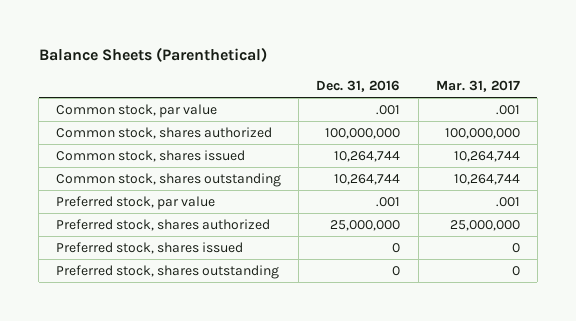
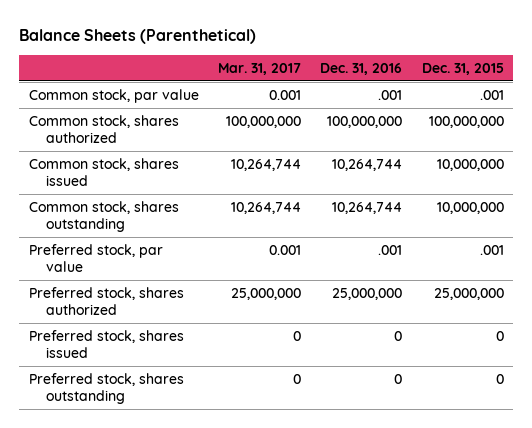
none -> [421,62,504,75] Dec. 31, 2015
[495,104,520,115] .001 -> [269,89,302,100] 0.001
[495,196,520,207] .001 -> [269,244,302,255] 0.001

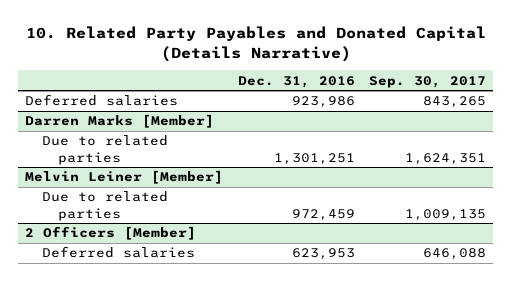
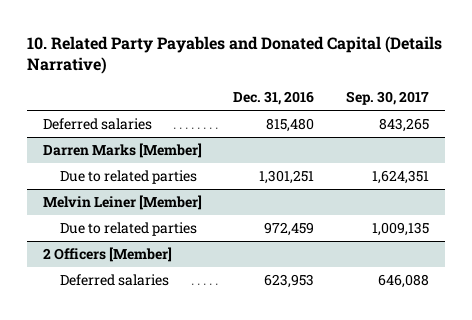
[291,96,355,109] 923,986 -> [266,118,315,133] 815,480

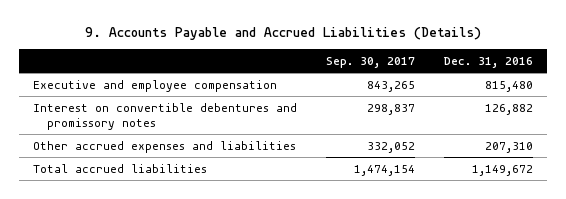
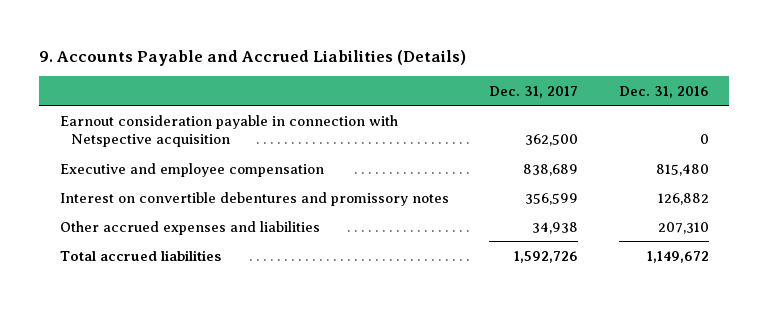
[326,56,416,68] Sep. 30, 2017 -> none
none -> [489,85,579,98] Dec. 31, 2017
none -> [59,114,398,148] Earnout consideration payable in connection with Netspective acquisition

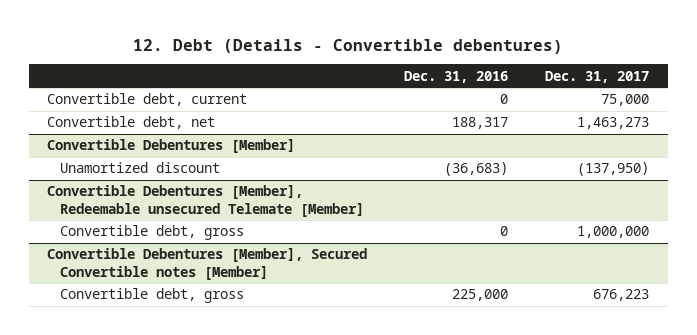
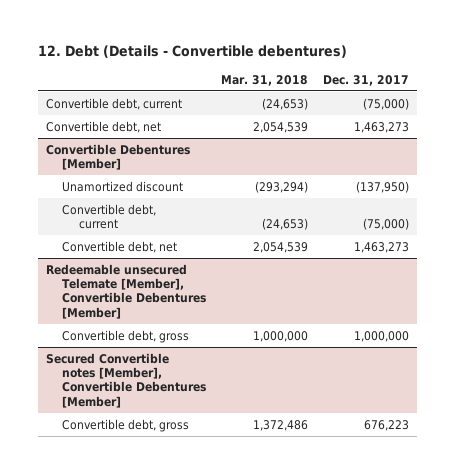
[404,70,509,83] Dec. 31, 2016 -> none
none -> [221,74,309,86] Mar. 31, 2018
[601,94,650,107] 75,000 -> [363,97,410,110] (75,000)
none -> [62,203,157,230] Convertible debt, current
none -> [62,240,178,253] Convertible debt, net
[47,185,364,217] Convertible Debentures [Member], Redeemable unsecured Telemate [Member] -> [45,263,207,319] Redeemable unsecured Telemate [Member], Convertible Debentures [Member]
[47,248,368,280] Convertible Debentures [Member], Secured Convertible notes [Member] -> [45,352,207,408] Secured Convertible notes [Member], Convertible Debentures [Member]

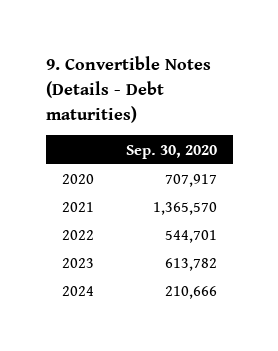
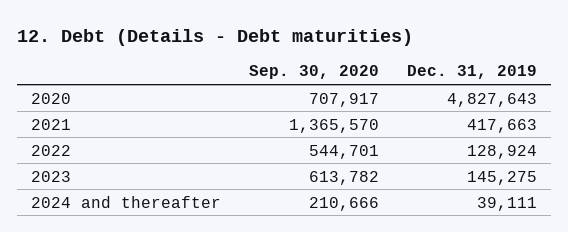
[45,56,211,123] 9. Convertible Notes (Details - Debt maturities) -> [16,28,413,46] 12. Debt (Details - Debt maturities)
none -> [406,65,537,80] Dec. 31, 2019
[61,286,94,297] 2024 -> [30,195,221,208] 2024 and thereafter

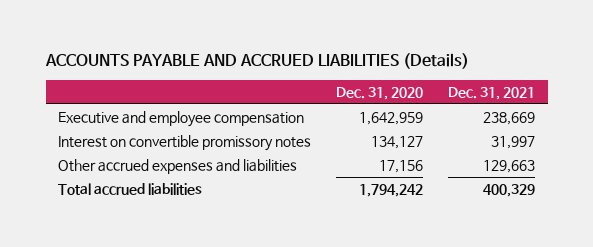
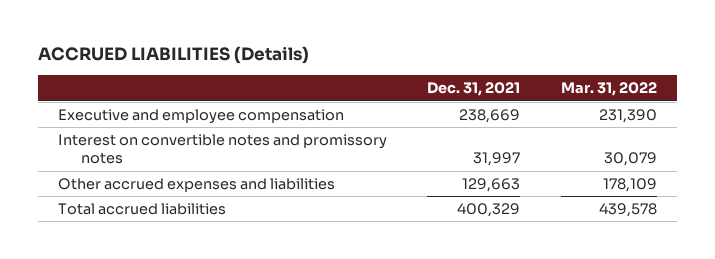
[44,53,469,70] ACCOUNTS PAYABLE AND ACCRUED LIABILITIES (Details) -> [37,46,309,65] ACCRUED LIABILITIES (Details)
[336,86,424,100] Dec. 31, 2020 -> none
none -> [560,82,657,97] Mar. 31, 2022
[58,134,312,151] Interest on convertible promissory notes -> [57,134,387,165] Interest on convertible notes and promissory notes

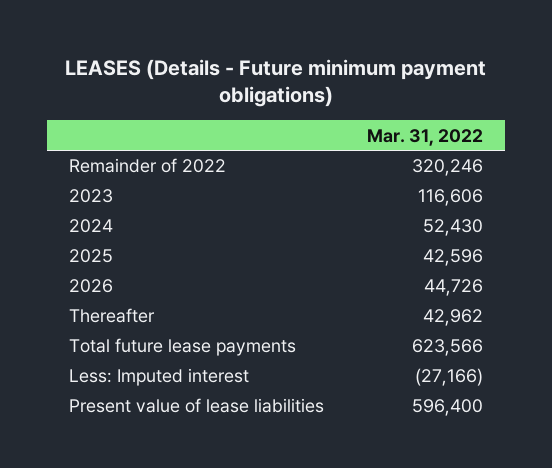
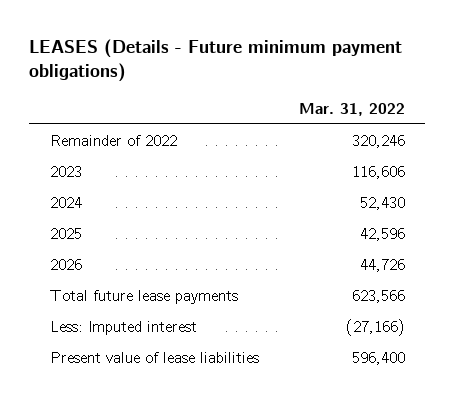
[68,308,155,324] Thereafter -> none

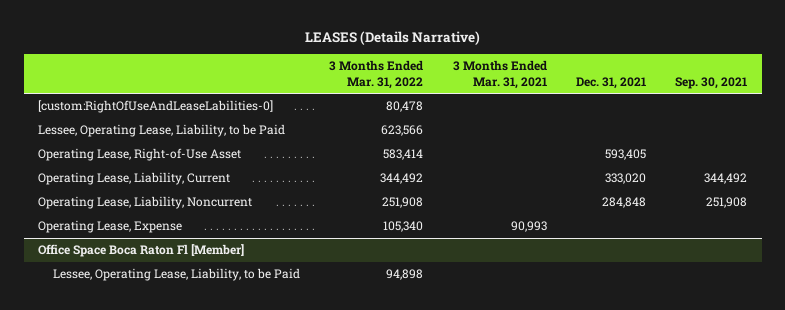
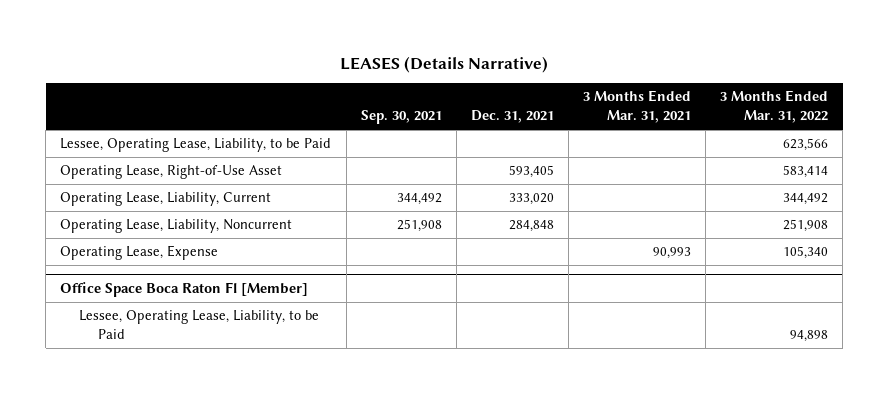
[38,100,274,114] [custom:RightOfUseAndLeaseLabilities-0] -> none

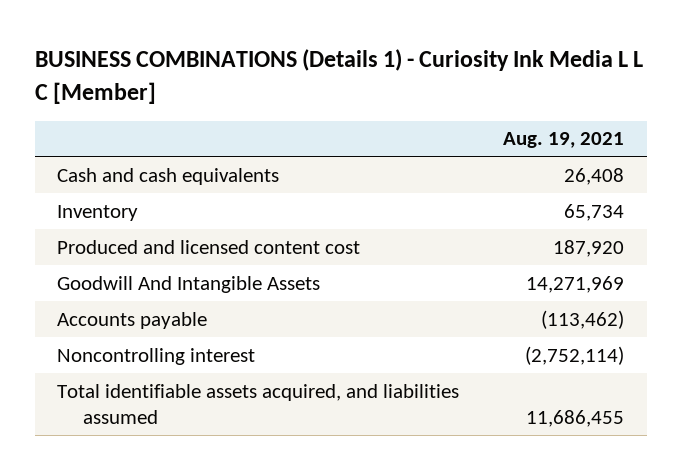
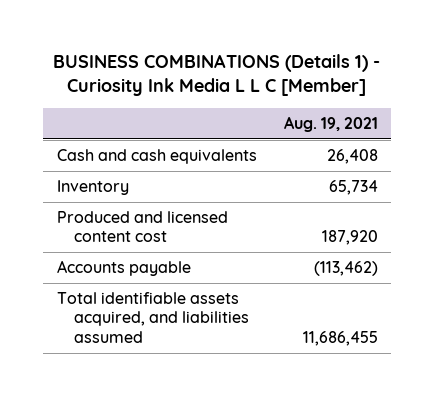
[56,275,320,293] Goodwill And Intangible Assets -> none
[56,347,255,365] Noncontrolling interest -> none

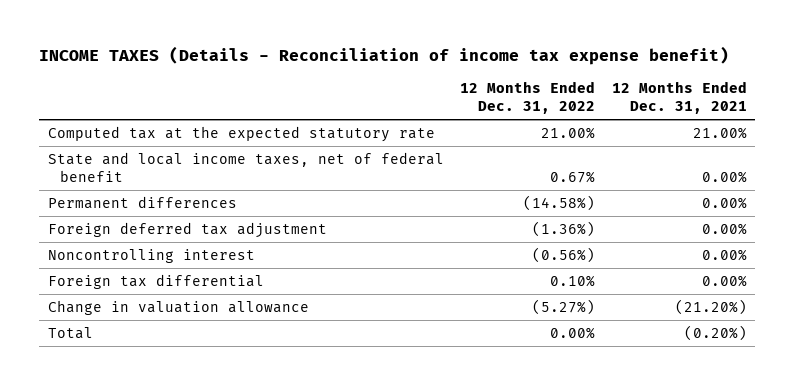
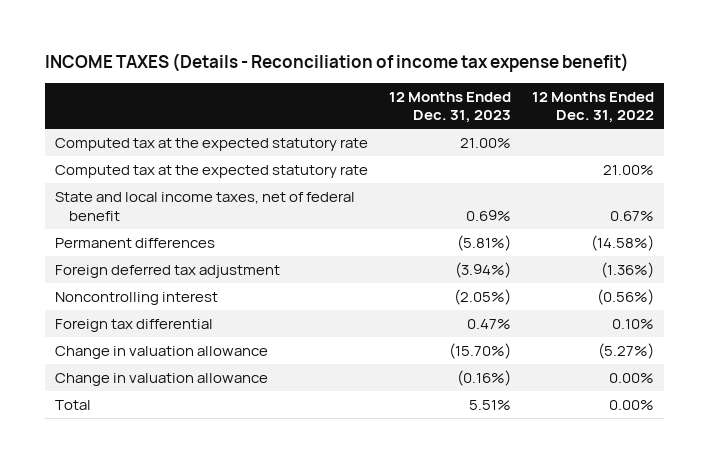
[611,81,747,114] 12 Months Ended Dec. 31, 2021 -> none
none -> [389,91,512,124] 12 Months Ended Dec. 31, 2023
none -> [55,137,369,151] Computed tax at the expected statutory rate
none -> [55,372,269,386] Change in valuation allowance

